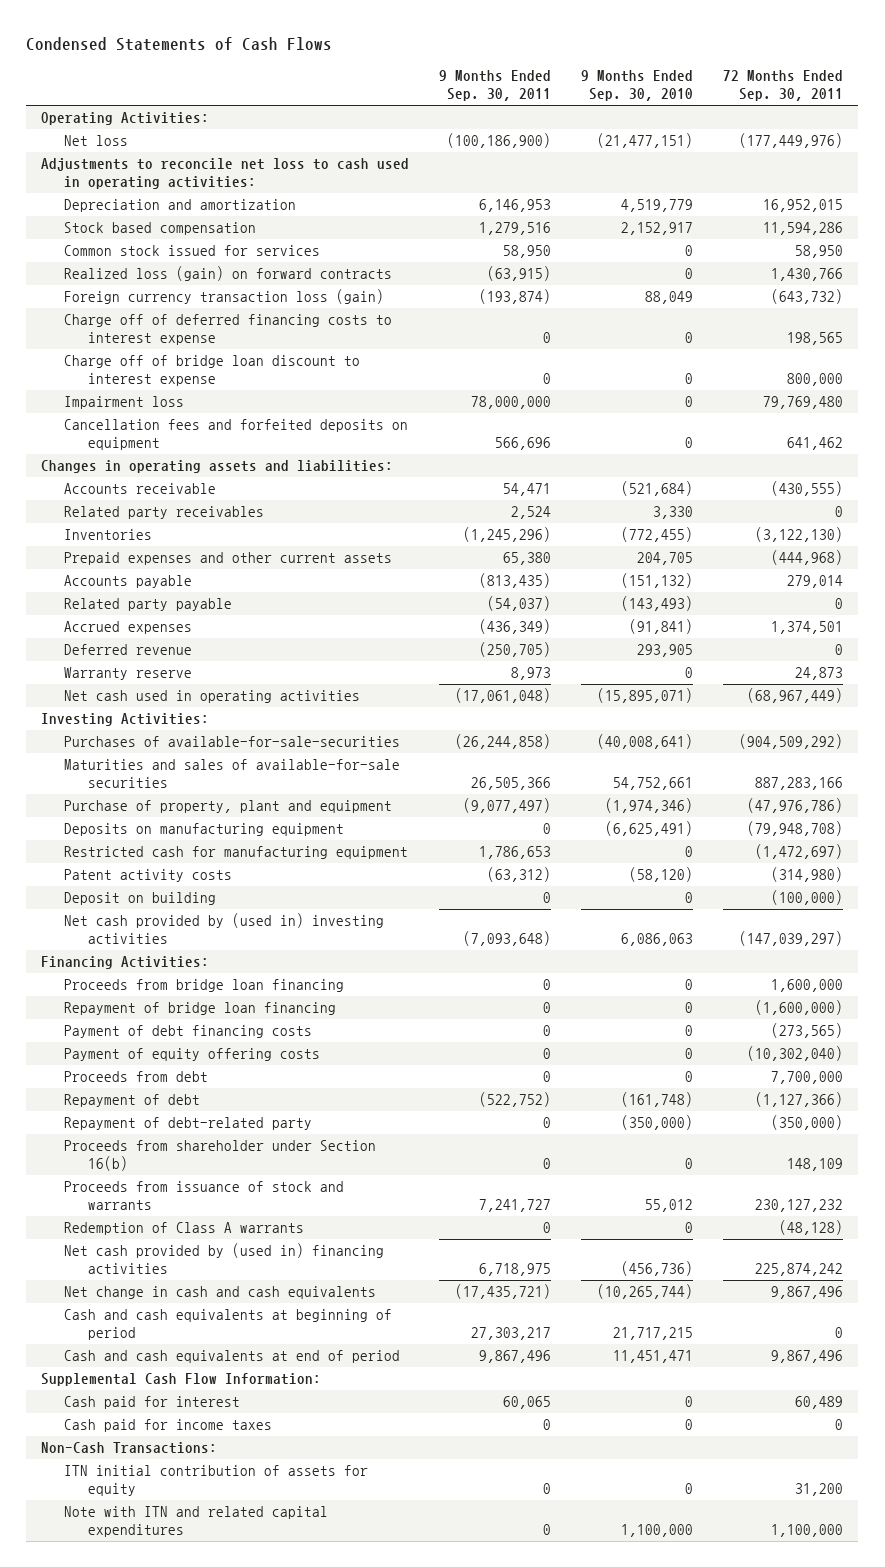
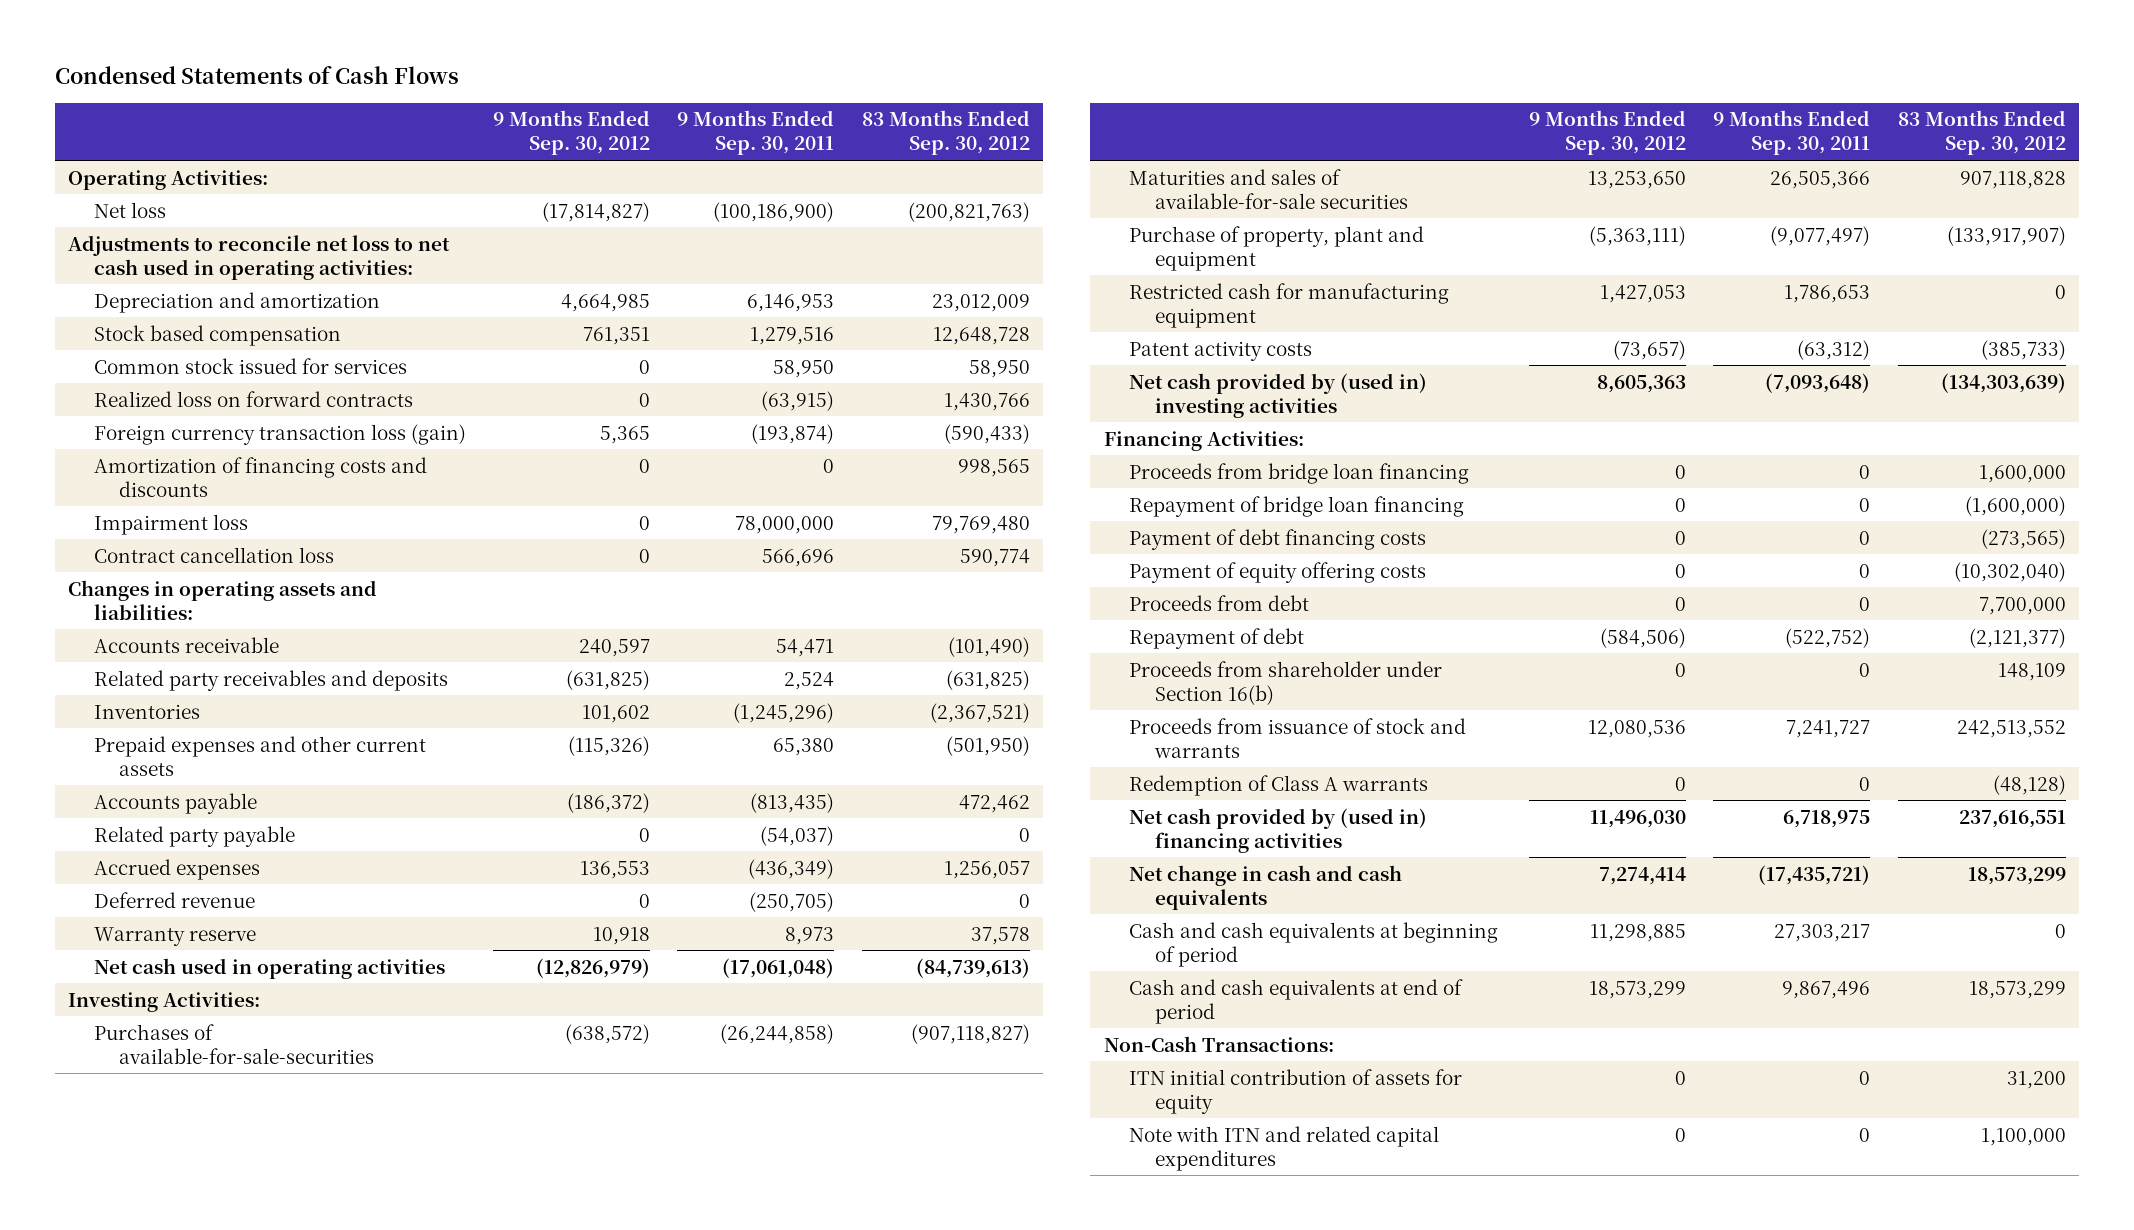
[581,70,694,102] 9 Months Ended Sep. 30, 2010 -> none
[723,70,844,102] 72 Months Ended Sep. 30, 2011 -> none
none -> [492,110,650,156] 9 Months Ended Sep. 30, 2012
none -> [861,110,1030,156] 83 Months Ended Sep. 30, 2012
[41,158,410,190] Adjustments to reconcile net loss to cash used in operating activities: -> [68,234,451,280] Adjustments to reconcile net loss to net cash used in operating activities:
[64,266,393,282] Realized loss (gain) on forward contracts -> [93,390,413,407] Realized loss on forward contracts
[64,355,361,387] Charge off of bridge loan discount to interest expense -> none
[64,314,393,346] Charge off of deferred financing costs to interest expense -> [93,456,427,497] Amortization of financing costs and discounts
[64,419,409,451] Cancellation fees and forfeited deposits on equipment -> [93,546,334,563] Contract cancellation loss
[64,506,265,520] Related party receivables -> [93,669,448,691] Related party receivables and deposits
[64,823,345,837] Deposits on manufacturing equipment -> none
[64,892,217,906] Deposit on building -> none
[64,1117,313,1131] Repayment of debt-related party -> none
[41,1373,322,1387] Supplemental Cash Flow Information: -> none
[64,1396,241,1410] Cash paid for interest -> none
[64,1419,273,1433] Cash paid for income taxes -> none

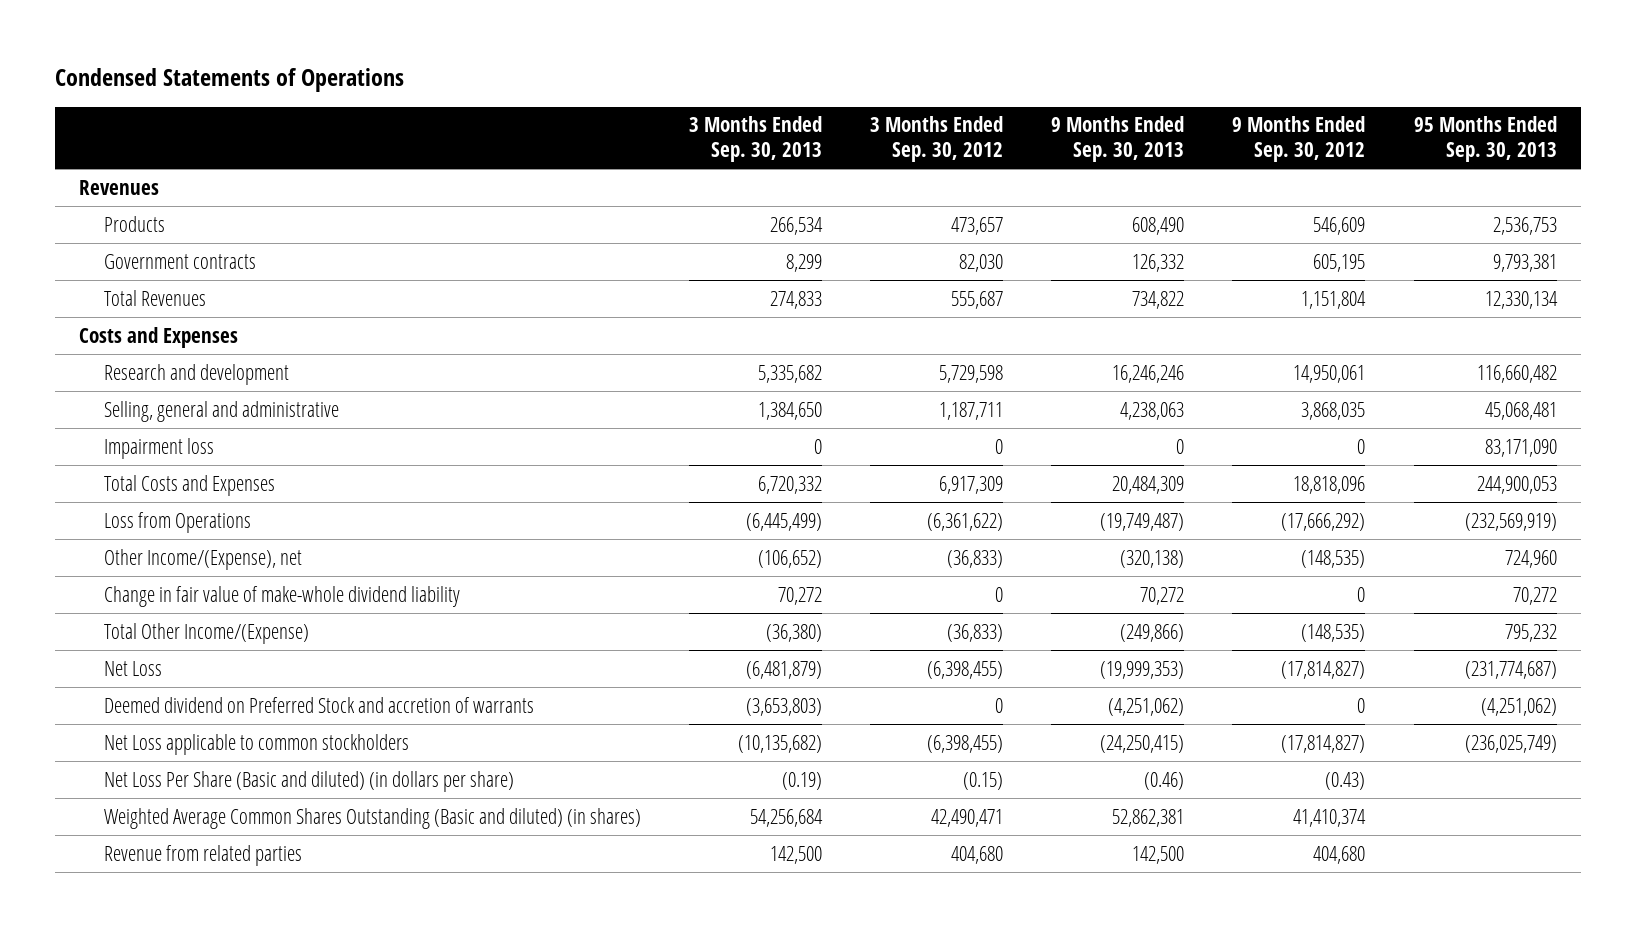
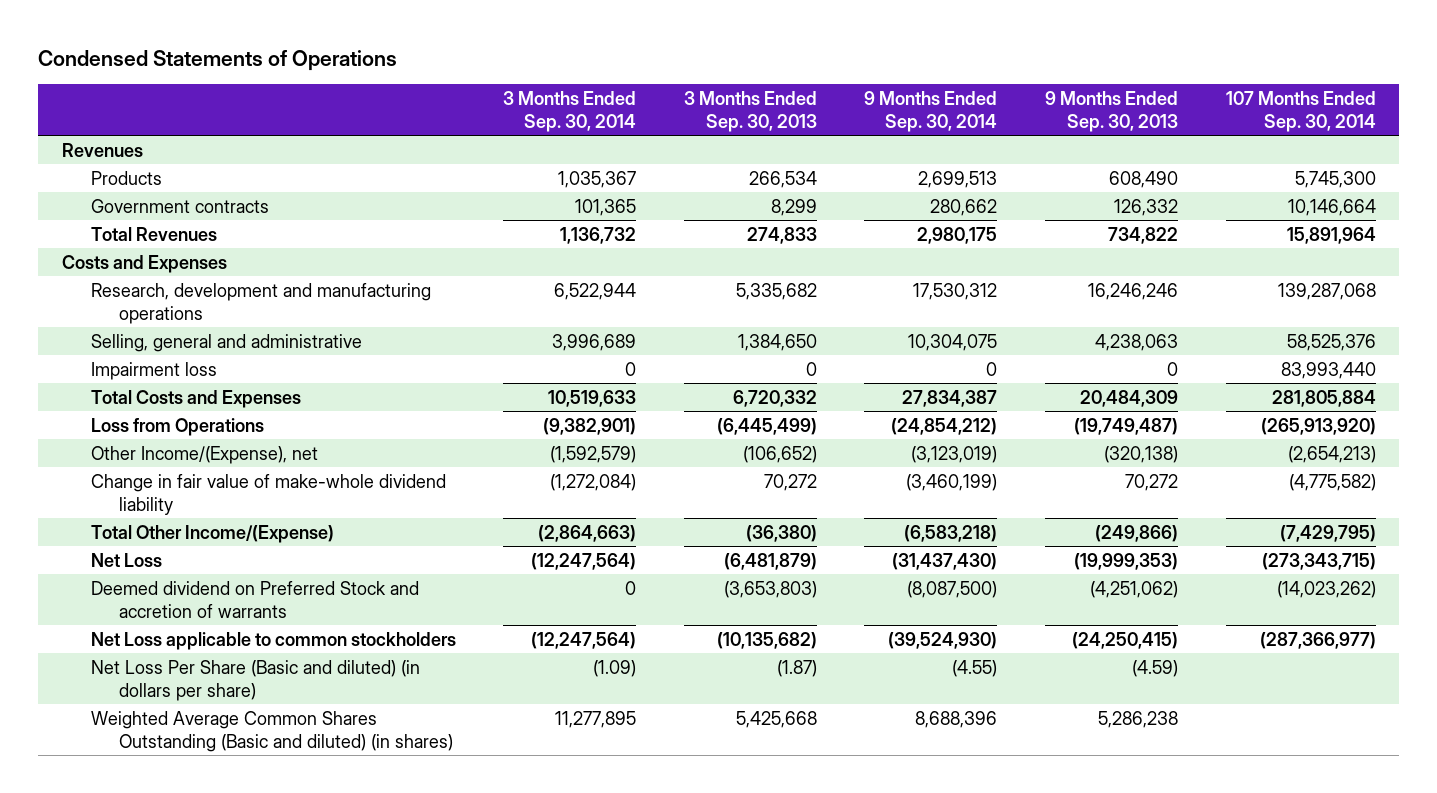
[870,116,1004,162] 3 Months Ended Sep. 30, 2012 -> none
[1232,116,1366,162] 9 Months Ended Sep. 30, 2012 -> none
[1413,116,1557,162] 95 Months Ended Sep. 30, 2013 -> none
none -> [503,90,637,132] 3 Months Ended Sep. 30, 2014
none -> [864,90,998,132] 9 Months Ended Sep. 30, 2014
none -> [1225,90,1376,132] 107 Months Ended Sep. 30, 2014
[103,363,289,385] Research and development -> [90,282,431,324] Research, development and manufacturing operations
[103,844,302,866] Revenue from related parties -> none
[781,771,822,790] (0.19) -> [776,659,817,677] (1.87)
[1144,771,1185,790] (0.46) -> [1131,659,1178,677] (4.59)
[749,808,823,827] 54,256,684 -> [735,710,817,728] 5,425,668
[1112,808,1185,827] 52,862,381 -> [1097,710,1178,728] 5,286,238

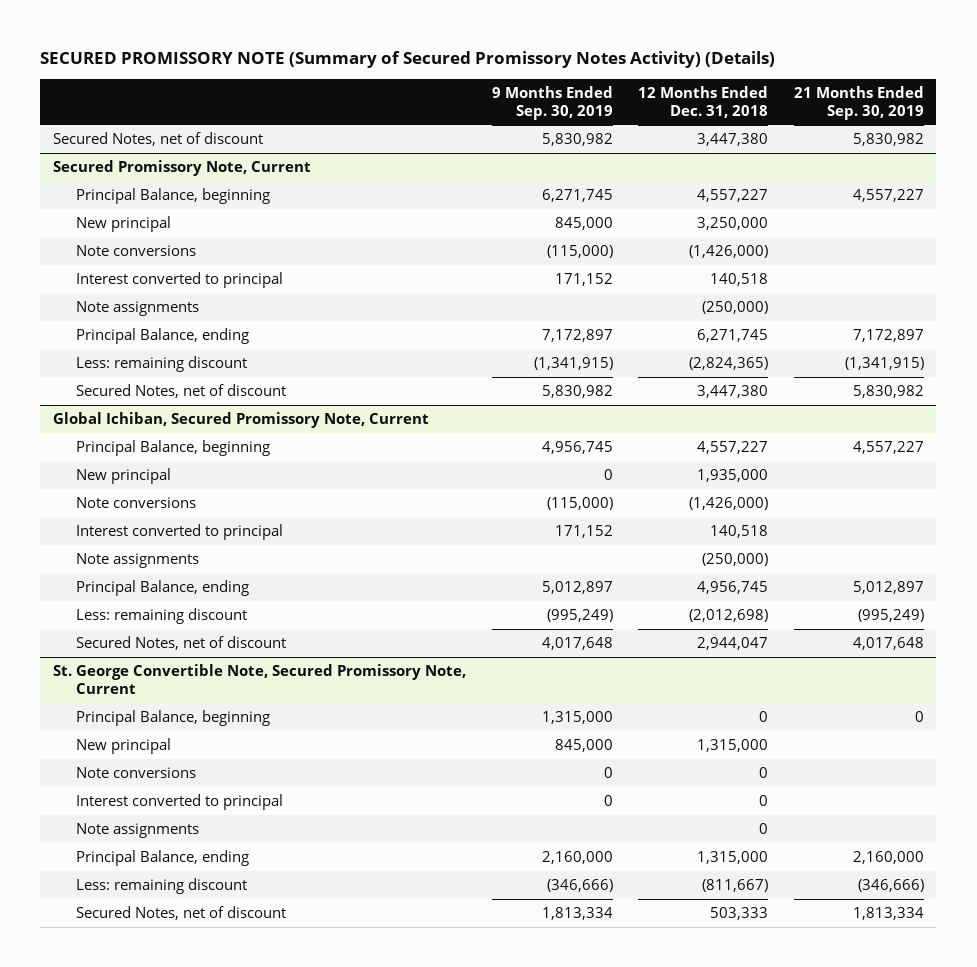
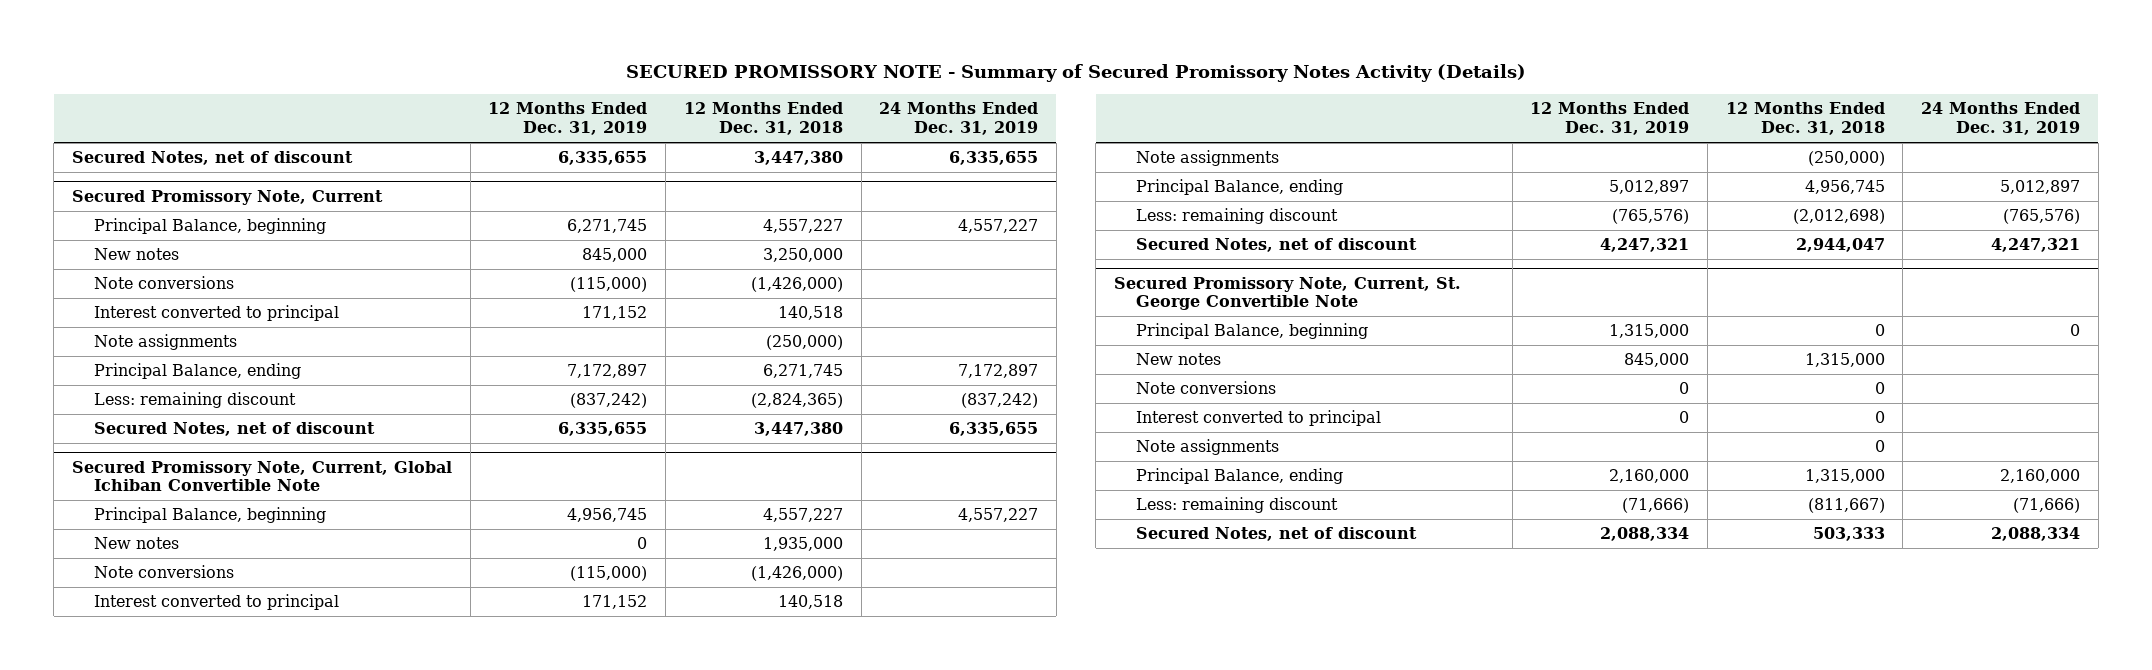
[40,50,776,68] SECURED PROMISSORY NOTE (Summary of Secured Promissory Notes Activity) (Details) -> [626,64,1527,83] SECURED PROMISSORY NOTE - Summary of Secured Promissory Notes Activity (Details)
[491,86,613,120] 9 Months Ended Sep. 30, 2019 -> none
[793,86,924,120] 21 Months Ended Sep. 30, 2019 -> none
none -> [488,102,648,136] 12 Months Ended Dec. 31, 2019
none -> [879,102,1039,136] 24 Months Ended Dec. 31, 2019
[75,216,171,233] New principal -> [93,248,179,261] New notes
[53,412,430,429] Global Ichiban, Secured Promissory Note, Current -> [72,460,453,492] Secured Promissory Note, Current, Global Ichiban Convertible Note
[75,468,171,485] New principal -> [93,537,179,550] New notes
[53,664,467,694] St. George Convertible Note, Secured Promissory Note, Current -> [1113,276,1461,311] Secured Promissory Note, Current, St. George Convertible Note
[75,738,171,755] New principal -> [1135,353,1221,366] New notes

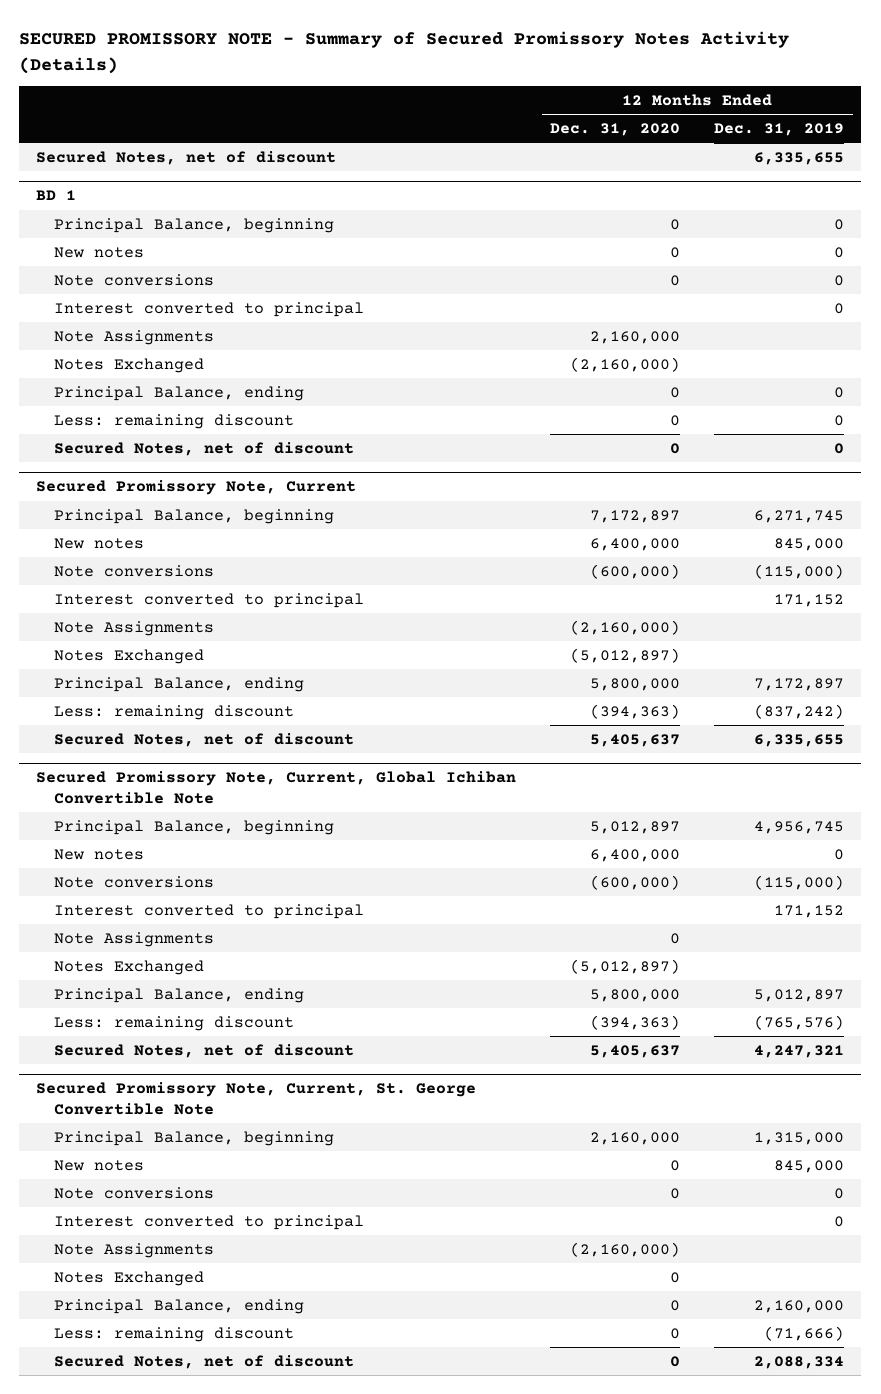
[683,102,843,136] 12 Months Ended Dec. 31, 2018 -> none
[879,102,1039,136] 24 Months Ended Dec. 31, 2019 -> none
none -> [550,123,681,137] Dec. 31, 2020
none -> [36,190,77,201] BD 1
none -> [53,217,334,233] Principal Balance, beginning
none -> [53,246,144,258] New notes
none -> [53,273,214,286] Note conversions
none -> [53,301,364,317] Interest converted to principal
none -> [53,329,214,345] Note Assignments
none -> [53,357,204,373] Notes Exchanged
none -> [53,385,304,401] Principal Balance, ending
none -> [53,413,294,429] Less: remaining discount
none -> [53,441,354,456] Secured Notes, net of discount
[93,334,237,351] Note assignments -> [53,620,214,636] Note Assignments
none -> [53,648,204,664] Notes Exchanged
[1135,150,1279,167] Note assignments -> [53,931,214,947] Note Assignments
none -> [53,959,204,975] Notes Exchanged
[1135,439,1279,456] Note assignments -> [53,1242,214,1258] Note Assignments
none -> [53,1270,204,1286] Notes Exchanged

